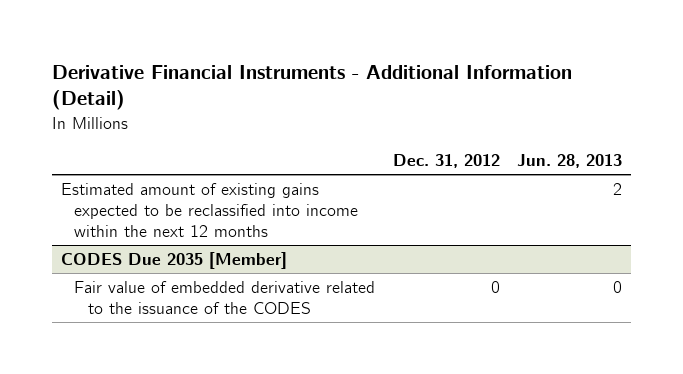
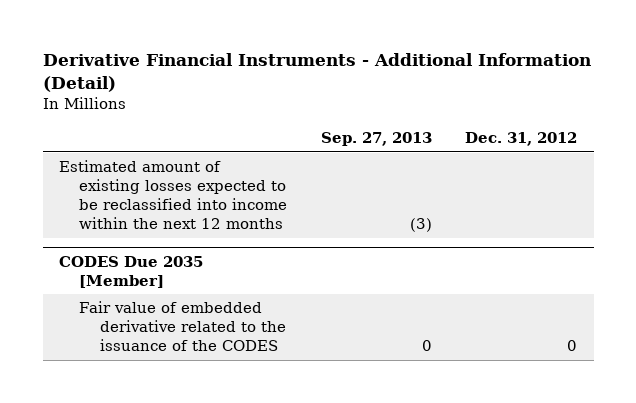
[517,153,623,168] Jun. 28, 2013 -> none
none -> [320,132,432,147] Sep. 27, 2013
[60,183,359,237] Estimated amount of existing gains expected to be reclassified into income within the next 12 months -> [59,160,288,230] Estimated amount of existing losses expected to be reclassified into income within the next 12 months

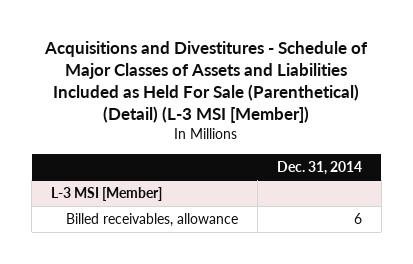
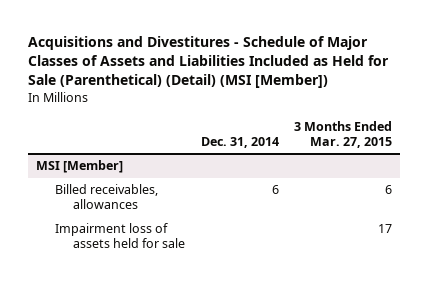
[44,40,369,124] Acquisitions and Divestitures - Schedule of Major Classes of Assets and Liabilities Included as Held For Sale (Parenthetical) (Detail) (L-3 MSI [Member]) -> [28,36,390,89] Acquisitions and Divestitures - Schedule of Major Classes of Assets and Liabilities Included as Held for Sale (Parenthetical) (Detail) (MSI [Member])
none -> [294,120,393,148] 3 Months Ended Mar. 27, 2015
[51,186,163,201] L-3 MSI [Member] -> [36,160,124,174] MSI [Member]
[66,212,239,227] Billed receivables, allowance -> [54,184,158,210] Billed receivables, allowances
none -> [54,223,186,249] Impairment loss of assets held for sale

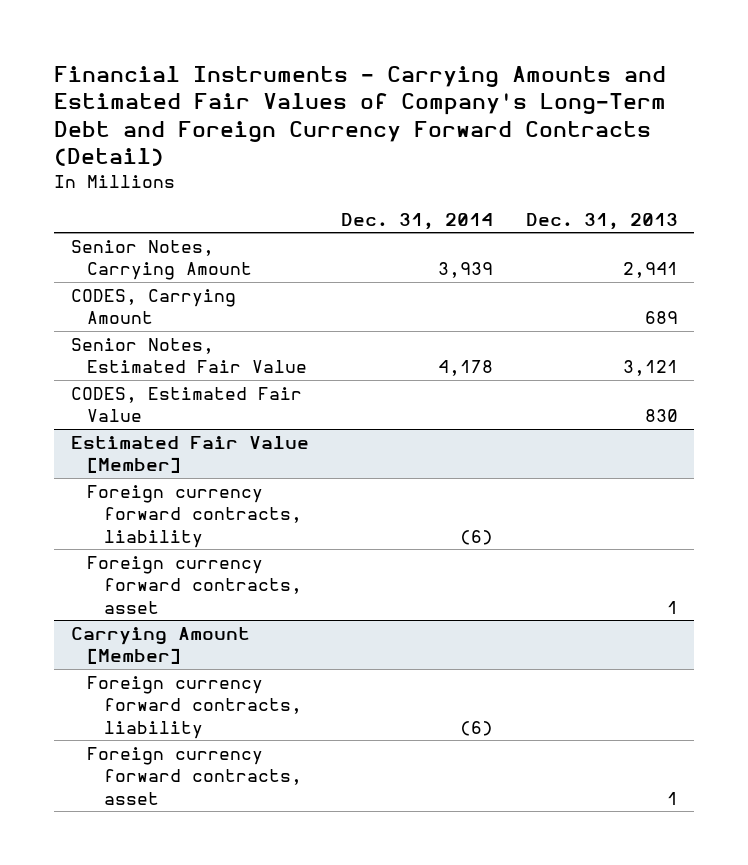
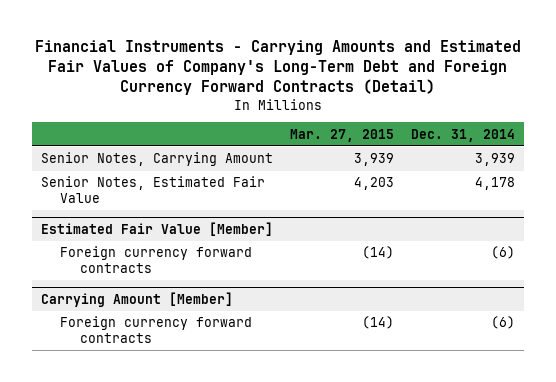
[525,212,678,230] Dec. 31, 2013 -> none
none -> [290,128,395,142] Mar. 27, 2015
[70,289,236,325] CODES, Carrying Amount -> none
[70,387,302,423] CODES, Estimated Fair Value -> none
[87,556,302,614] Foreign currency forward contracts, asset -> none
[87,485,302,548] Foreign currency forward contracts, liability -> [60,246,253,273] Foreign currency forward contracts
[87,747,302,805] Foreign currency forward contracts, asset -> none
[87,676,302,739] Foreign currency forward contracts, liability -> [60,316,253,343] Foreign currency forward contracts

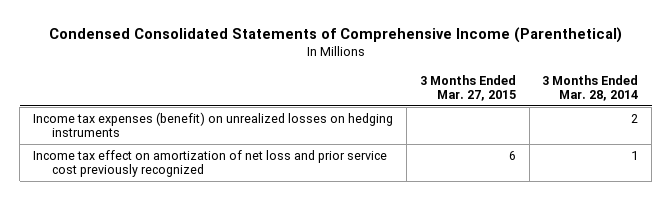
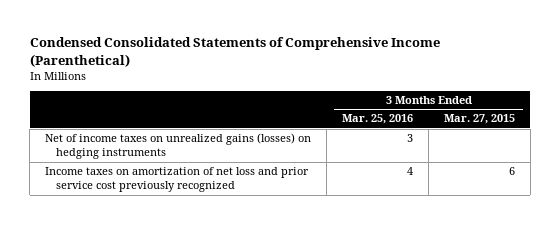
[542,74,639,102] 3 Months Ended Mar. 28, 2014 -> none
none -> [342,114,414,125] Mar. 25, 2016
[33,111,394,138] Income tax expenses (benefit) on unrealized losses on hedging instruments -> [45,133,312,160] Net of income taxes on unrealized gains (losses) on hedging instruments
[33,149,388,178] Income tax effect on amortization of net loss and prior service cost previously recognized -> [45,167,310,193] Income taxes on amortization of net loss and prior service cost previously recognized

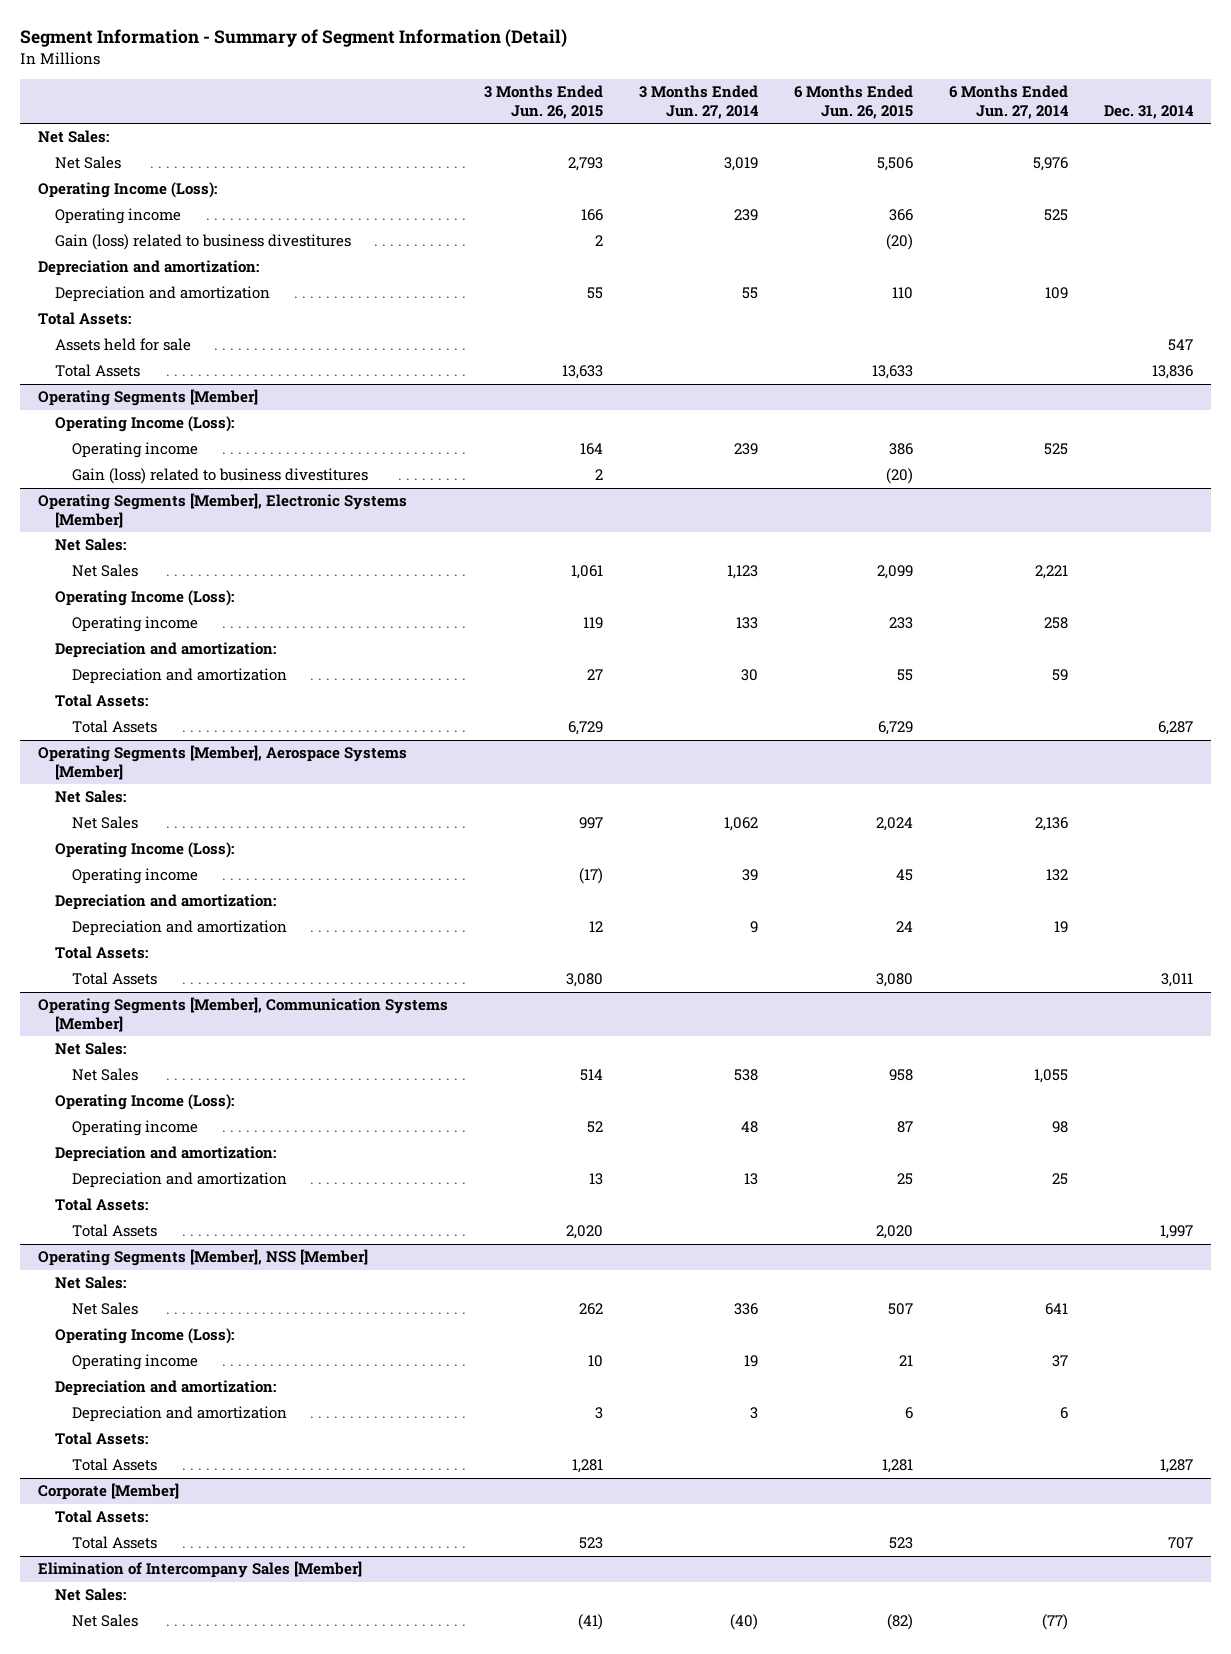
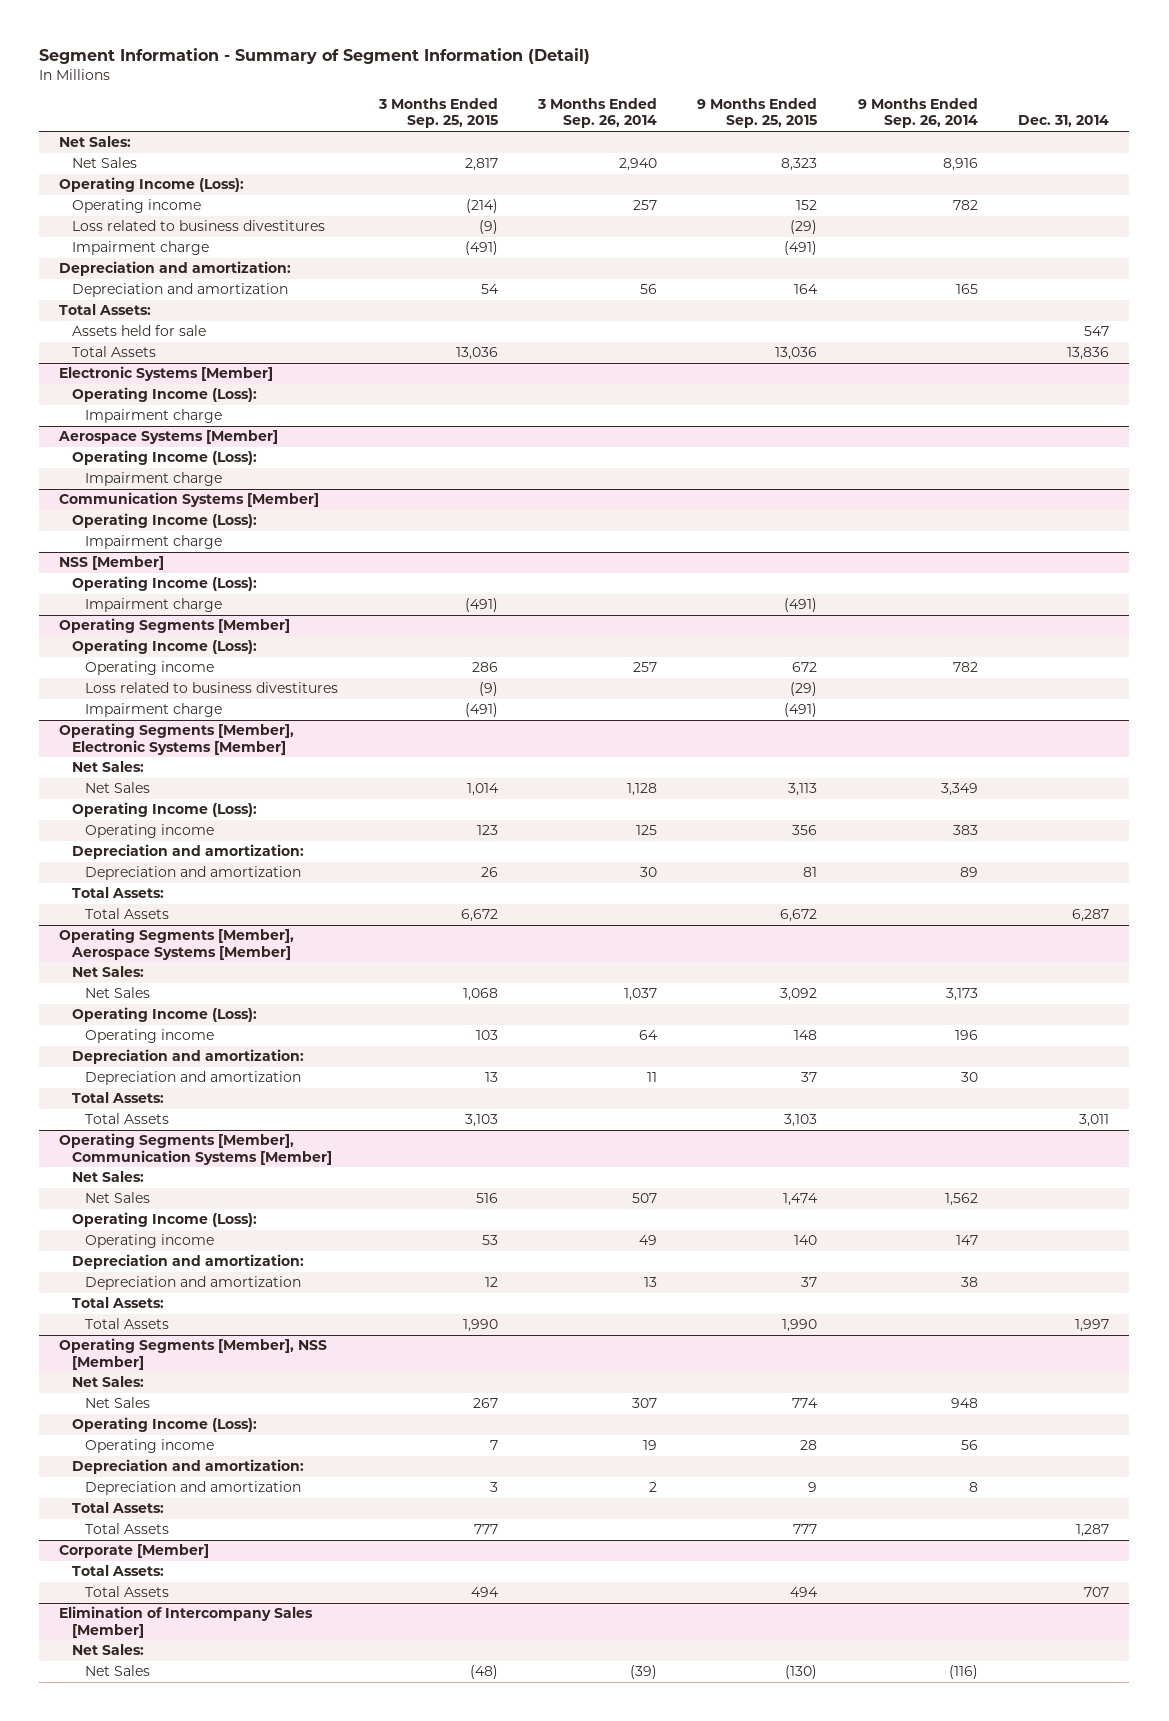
[483,85,603,119] 3 Months Ended Jun. 26, 2015 -> none
[638,85,759,119] 3 Months Ended Jun. 27, 2014 -> none
[794,85,914,119] 6 Months Ended Jun. 26, 2015 -> none
[949,85,1070,119] 6 Months Ended Jun. 27, 2014 -> none
none -> [377,97,498,129] 3 Months Ended Sep. 25, 2015
none -> [537,97,658,129] 3 Months Ended Sep. 26, 2014
none -> [697,97,818,129] 9 Months Ended Sep. 25, 2015
none -> [857,97,978,129] 9 Months Ended Sep. 26, 2014
[55,234,352,251] Gain (loss) related to business divestitures -> [72,220,326,232] Loss related to business divestitures
none -> [72,241,210,256] Impairment charge
none -> [59,366,274,382] Electronic Systems [Member]
none -> [72,387,258,403] Operating Income (Loss):
none -> [85,409,223,424] Impairment charge
none -> [58,430,279,445] Aerospace Systems [Member]
none -> [72,450,258,466] Operating Income (Loss):
none -> [85,472,223,487] Impairment charge
none -> [59,492,320,508] Communication Systems [Member]
none -> [72,513,258,529] Operating Income (Loss):
none -> [85,535,223,550] Impairment charge
none -> [59,556,165,571] NSS [Member]
none -> [72,576,258,592] Operating Income (Loss):
none -> [85,598,223,613] Impairment charge
[72,468,369,485] Gain (loss) related to business divestitures -> [85,682,339,694] Loss related to business divestitures
none -> [85,703,223,718] Impairment charge

